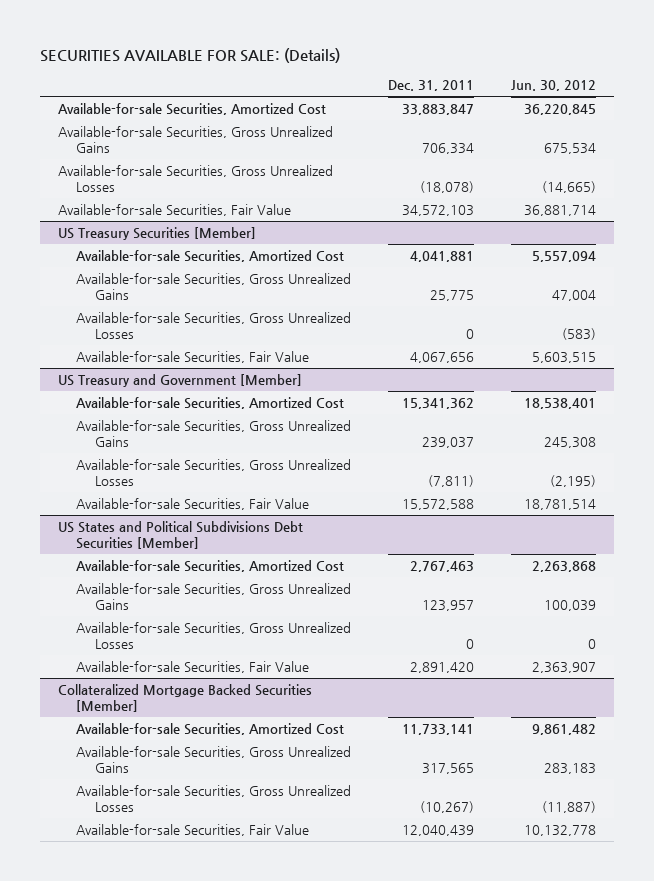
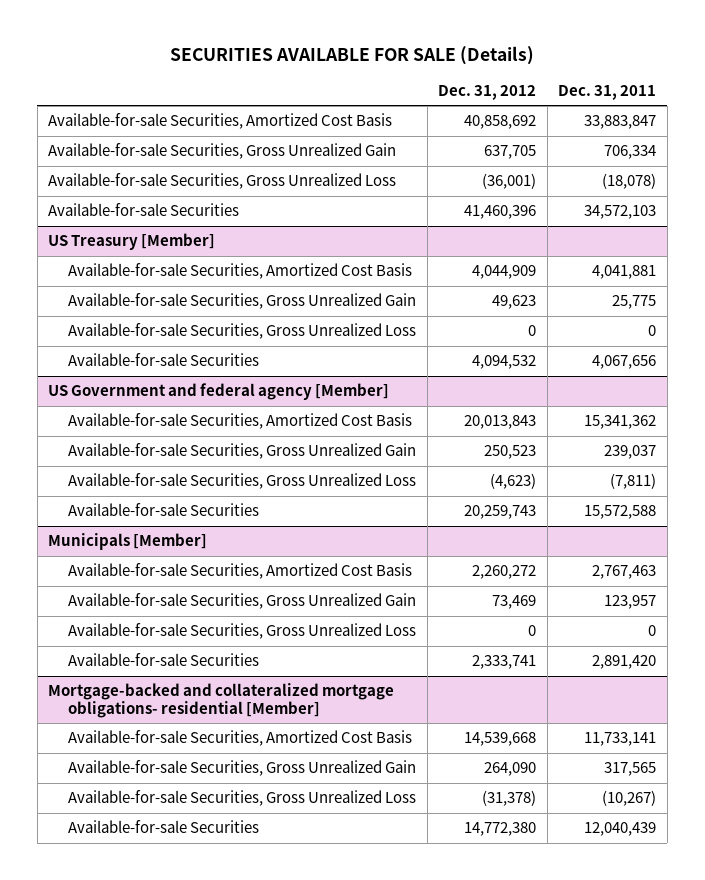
[39,48,340,64] SECURITIES AVAILABLE FOR SALE: (Details) -> [170,45,535,65] SECURITIES AVAILABLE FOR SALE (Details)
[510,80,596,92] Jun. 30, 2012 -> none
none -> [438,84,537,100] Dec. 31, 2012
[57,103,326,116] Available-for-sale Securities, Amortized Cost -> [48,113,393,130] Available-for-sale Securities, Amortized Cost Basis
[57,126,333,154] Available-for-sale Securities, Gross Unrealized Gains -> [48,143,397,160] Available-for-sale Securities, Gross Unrealized Gain
[57,165,333,193] Available-for-sale Securities, Gross Unrealized Losses -> [48,173,397,190] Available-for-sale Securities, Gross Unrealized Loss
[57,204,291,217] Available-for-sale Securities, Fair Value -> [48,203,240,217] Available-for-sale Securities
[57,227,256,241] US Treasury Securities [Member] -> [48,233,216,251] US Treasury [Member]
[76,250,345,263] Available-for-sale Securities, Amortized Cost -> [68,263,413,280] Available-for-sale Securities, Amortized Cost Basis
[76,273,352,301] Available-for-sale Securities, Gross Unrealized Gains -> [68,293,417,310] Available-for-sale Securities, Gross Unrealized Gain
[76,312,352,340] Available-for-sale Securities, Gross Unrealized Losses -> [68,323,417,340] Available-for-sale Securities, Gross Unrealized Loss
[76,351,310,364] Available-for-sale Securities, Fair Value -> [68,353,260,367] Available-for-sale Securities
[57,374,302,388] US Treasury and Government [Member] -> [48,383,390,401] US Government and federal agency [Member]
[76,397,345,410] Available-for-sale Securities, Amortized Cost -> [68,413,413,430] Available-for-sale Securities, Amortized Cost Basis
[76,420,352,448] Available-for-sale Securities, Gross Unrealized Gains -> [68,443,417,460] Available-for-sale Securities, Gross Unrealized Gain
[76,459,352,487] Available-for-sale Securities, Gross Unrealized Losses -> [68,473,417,490] Available-for-sale Securities, Gross Unrealized Loss
[76,498,310,511] Available-for-sale Securities, Fair Value -> [68,503,260,517] Available-for-sale Securities
[57,521,303,550] US States and Political Subdivisions Debt Securities [Member] -> [48,533,208,551] Municipals [Member]
[76,560,345,573] Available-for-sale Securities, Amortized Cost -> [68,563,413,580] Available-for-sale Securities, Amortized Cost Basis
[76,583,352,611] Available-for-sale Securities, Gross Unrealized Gains -> [68,593,417,610] Available-for-sale Securities, Gross Unrealized Gain
[76,622,352,650] Available-for-sale Securities, Gross Unrealized Losses -> [68,623,417,640] Available-for-sale Securities, Gross Unrealized Loss
[76,661,310,674] Available-for-sale Securities, Fair Value -> [68,653,260,667] Available-for-sale Securities
[57,684,312,713] Collateralized Mortgage Backed Securities [Member] -> [48,683,395,718] Mortgage-backed and collateralized mortgage obligations- residential [Member]
[76,723,345,736] Available-for-sale Securities, Amortized Cost -> [68,730,413,747] Available-for-sale Securities, Amortized Cost Basis
[76,746,352,774] Available-for-sale Securities, Gross Unrealized Gains -> [68,760,417,777] Available-for-sale Securities, Gross Unrealized Gain
[76,785,352,813] Available-for-sale Securities, Gross Unrealized Losses -> [68,790,417,807] Available-for-sale Securities, Gross Unrealized Loss
[76,824,310,837] Available-for-sale Securities, Fair Value -> [68,820,260,834] Available-for-sale Securities

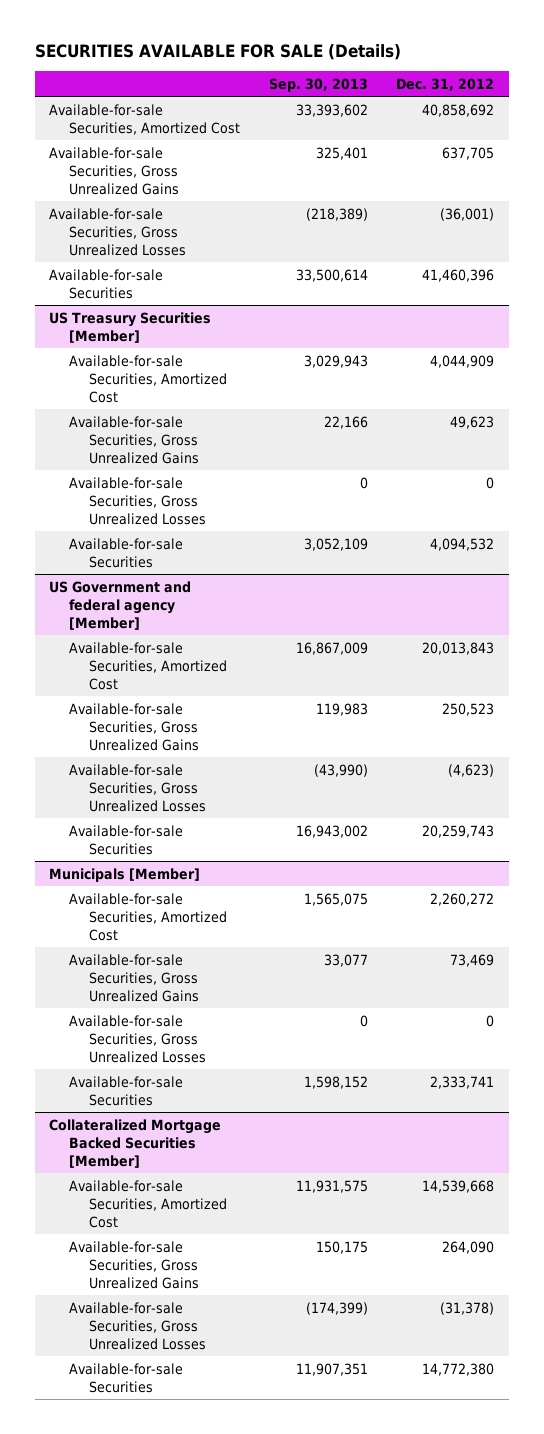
[558,84,657,100] Dec. 31, 2011 -> none
none -> [268,77,368,92] Sep. 30, 2013
[48,113,393,130] Available-for-sale Securities, Amortized Cost Basis -> [49,103,241,135] Available-for-sale Securities, Amortized Cost
[48,143,397,160] Available-for-sale Securities, Gross Unrealized Gain -> [49,146,180,195] Available-for-sale Securities, Gross Unrealized Gains
[48,173,397,190] Available-for-sale Securities, Gross Unrealized Loss -> [49,207,187,256] Available-for-sale Securities, Gross Unrealized Losses
[48,233,216,251] US Treasury [Member] -> [49,311,212,343] US Treasury Securities [Member]
[68,263,413,280] Available-for-sale Securities, Amortized Cost Basis -> [69,354,228,403] Available-for-sale Securities, Amortized Cost
[68,293,417,310] Available-for-sale Securities, Gross Unrealized Gain -> [69,415,200,464] Available-for-sale Securities, Gross Unrealized Gains
[68,323,417,340] Available-for-sale Securities, Gross Unrealized Loss -> [69,476,207,525] Available-for-sale Securities, Gross Unrealized Losses
[68,413,413,430] Available-for-sale Securities, Amortized Cost Basis -> [69,641,228,690] Available-for-sale Securities, Amortized Cost
[68,443,417,460] Available-for-sale Securities, Gross Unrealized Gain -> [69,702,200,751] Available-for-sale Securities, Gross Unrealized Gains
[68,473,417,490] Available-for-sale Securities, Gross Unrealized Loss -> [69,763,207,812] Available-for-sale Securities, Gross Unrealized Losses
[68,563,413,580] Available-for-sale Securities, Amortized Cost Basis -> [69,892,228,941] Available-for-sale Securities, Amortized Cost
[68,593,417,610] Available-for-sale Securities, Gross Unrealized Gain -> [69,953,200,1002] Available-for-sale Securities, Gross Unrealized Gains
[68,623,417,640] Available-for-sale Securities, Gross Unrealized Loss -> [69,1014,207,1063] Available-for-sale Securities, Gross Unrealized Losses
[48,683,395,718] Mortgage-backed and collateralized mortgage obligations- residential [Member] -> [49,1118,222,1168] Collateralized Mortgage Backed Securities [Member]
[68,730,413,747] Available-for-sale Securities, Amortized Cost Basis -> [69,1179,228,1228] Available-for-sale Securities, Amortized Cost
[68,760,417,777] Available-for-sale Securities, Gross Unrealized Gain -> [69,1240,200,1289] Available-for-sale Securities, Gross Unrealized Gains
[68,790,417,807] Available-for-sale Securities, Gross Unrealized Loss -> [69,1301,207,1350] Available-for-sale Securities, Gross Unrealized Losses

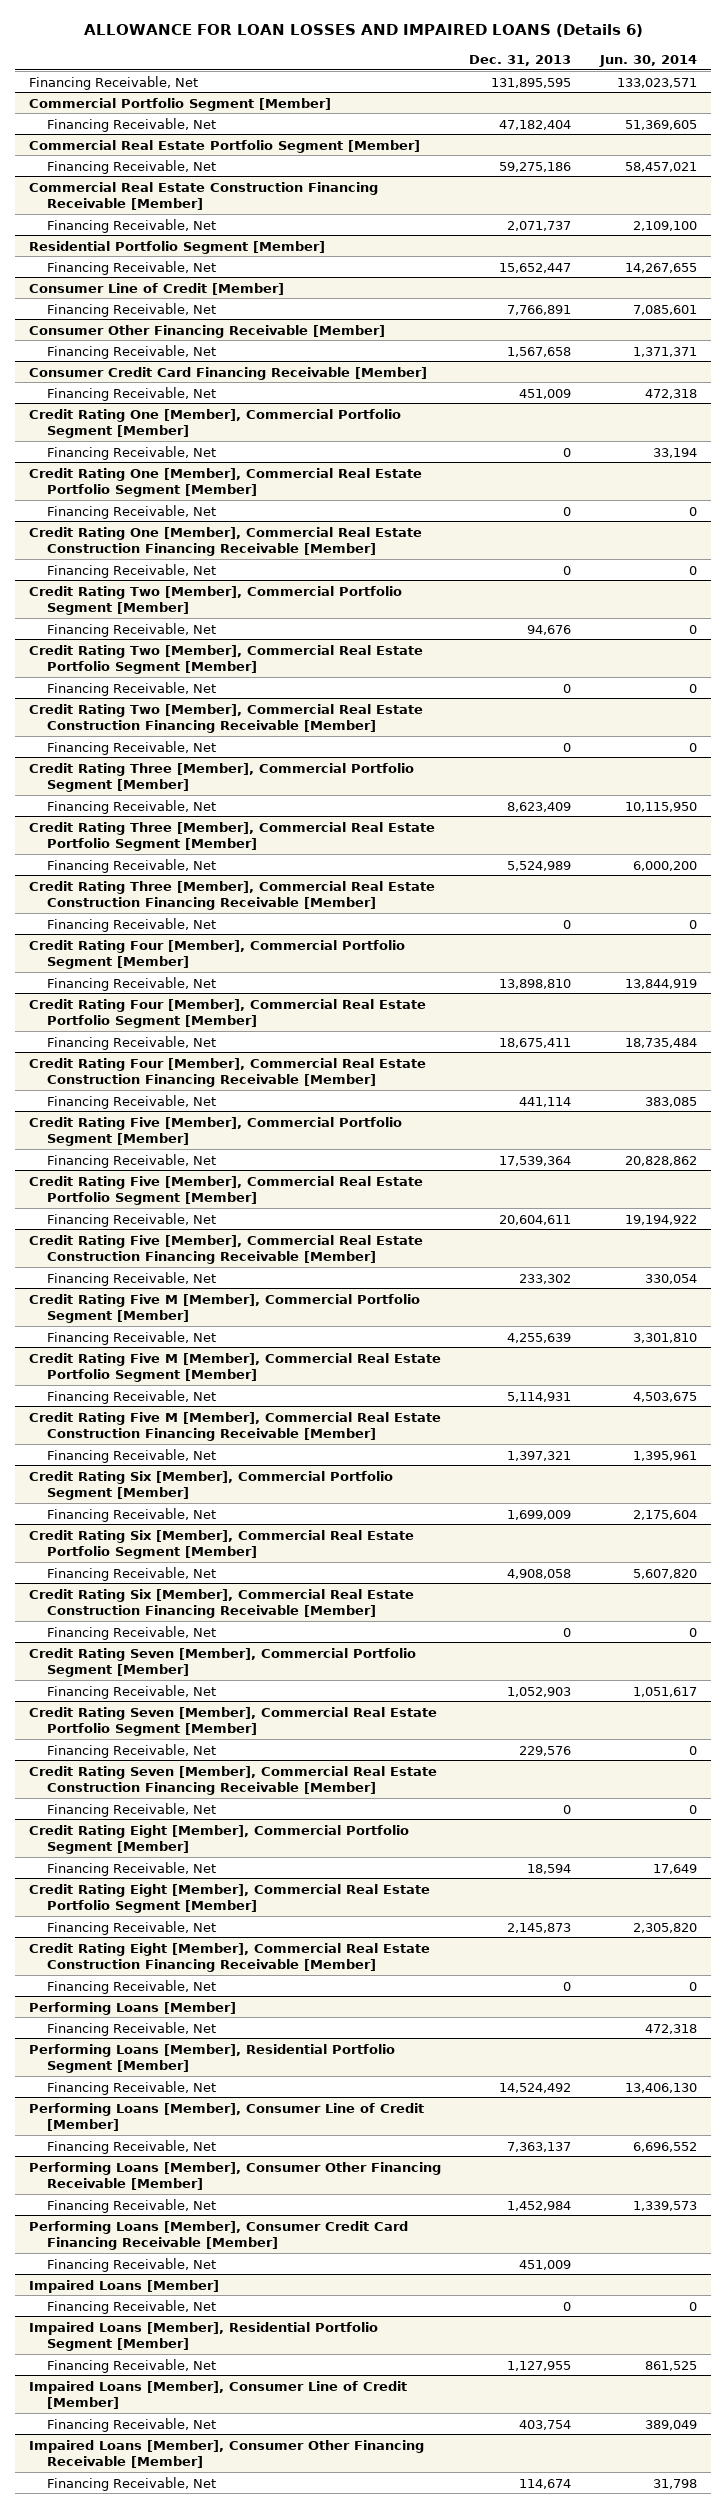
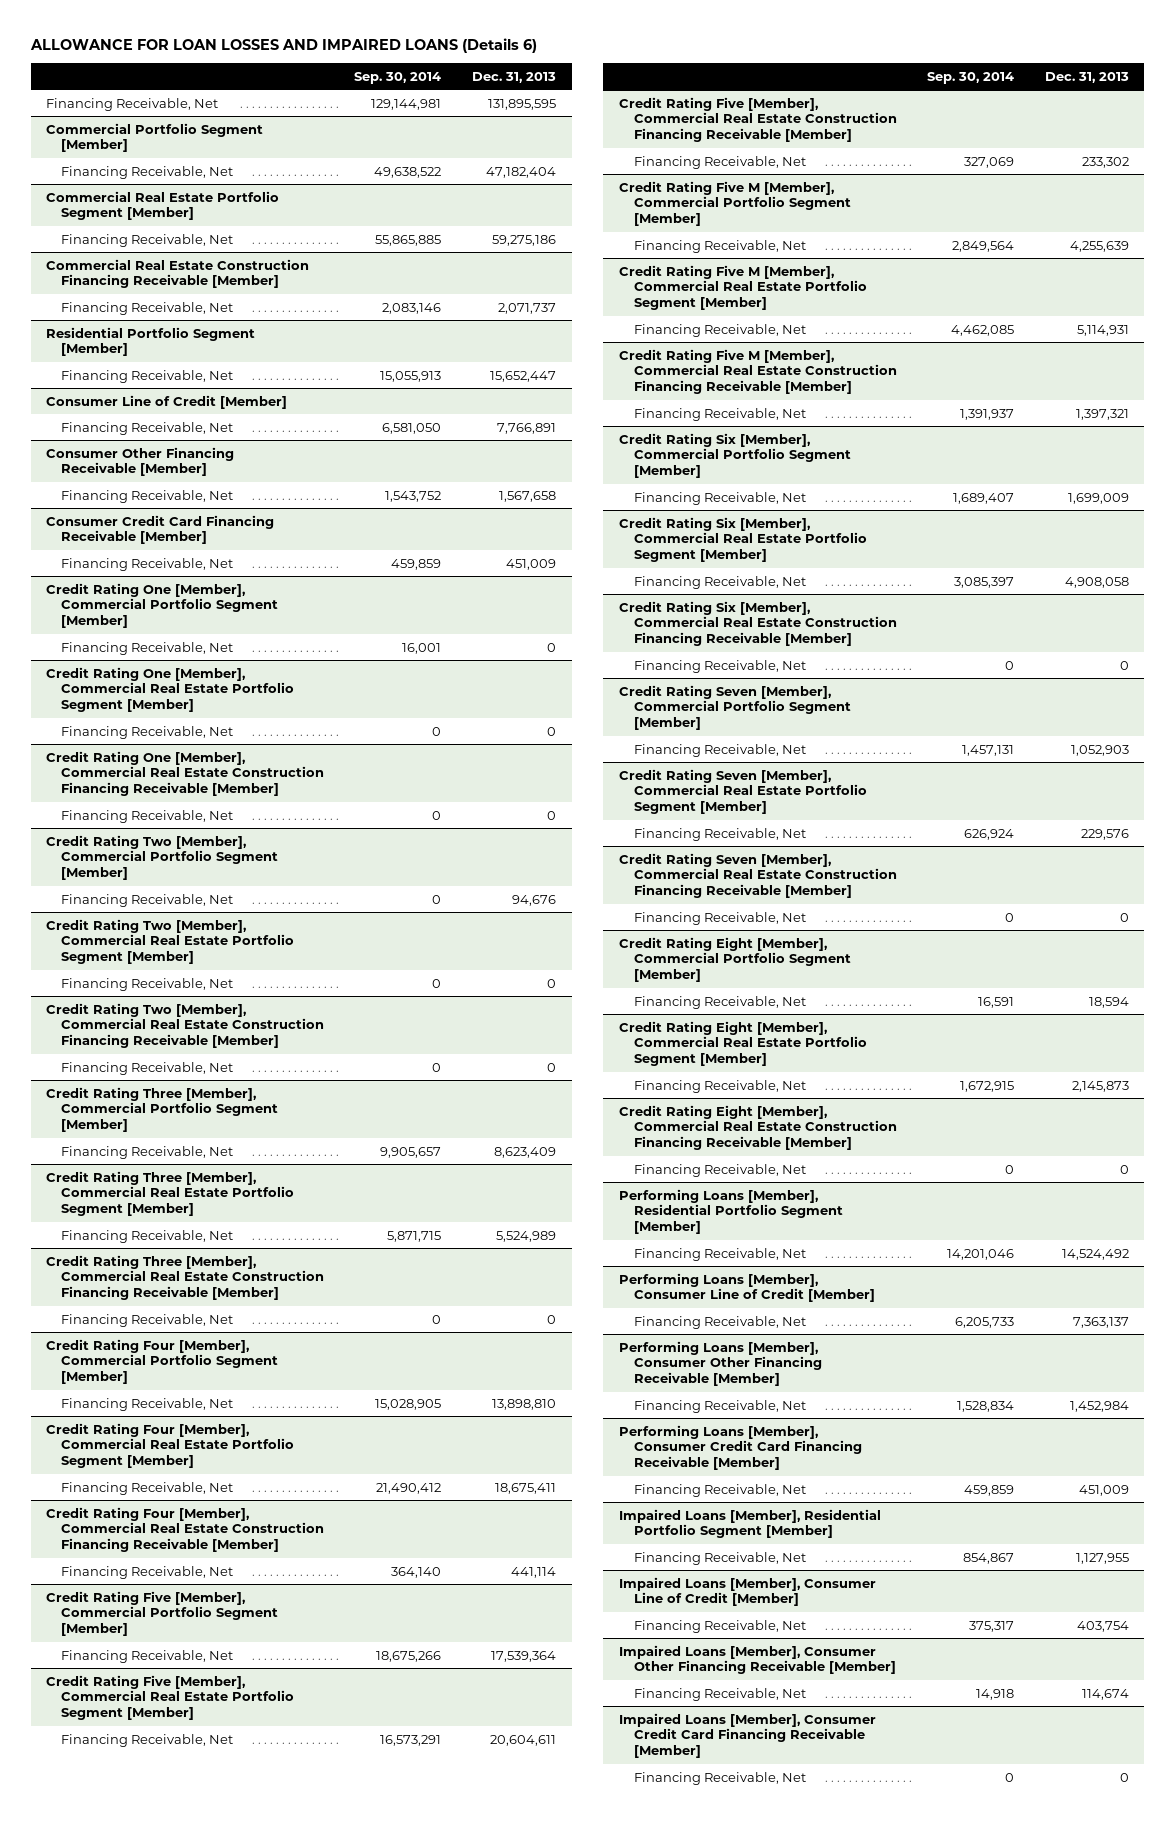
[598,54,697,67] Jun. 30, 2014 -> none
none -> [354,71,442,84] Sep. 30, 2014
[28,2001,236,2015] Performing Loans [Member] -> none
[46,2021,216,2036] Financing Receivable, Net -> none
[28,2279,219,2293] Impaired Loans [Member] -> none
[46,2299,216,2314] Financing Receivable, Net -> none
none -> [618,1712,876,1759] Impaired Loans [Member], Consumer Credit Card Financing Receivable [Member]
none -> [633,1771,806,1785] Financing Receivable, Net

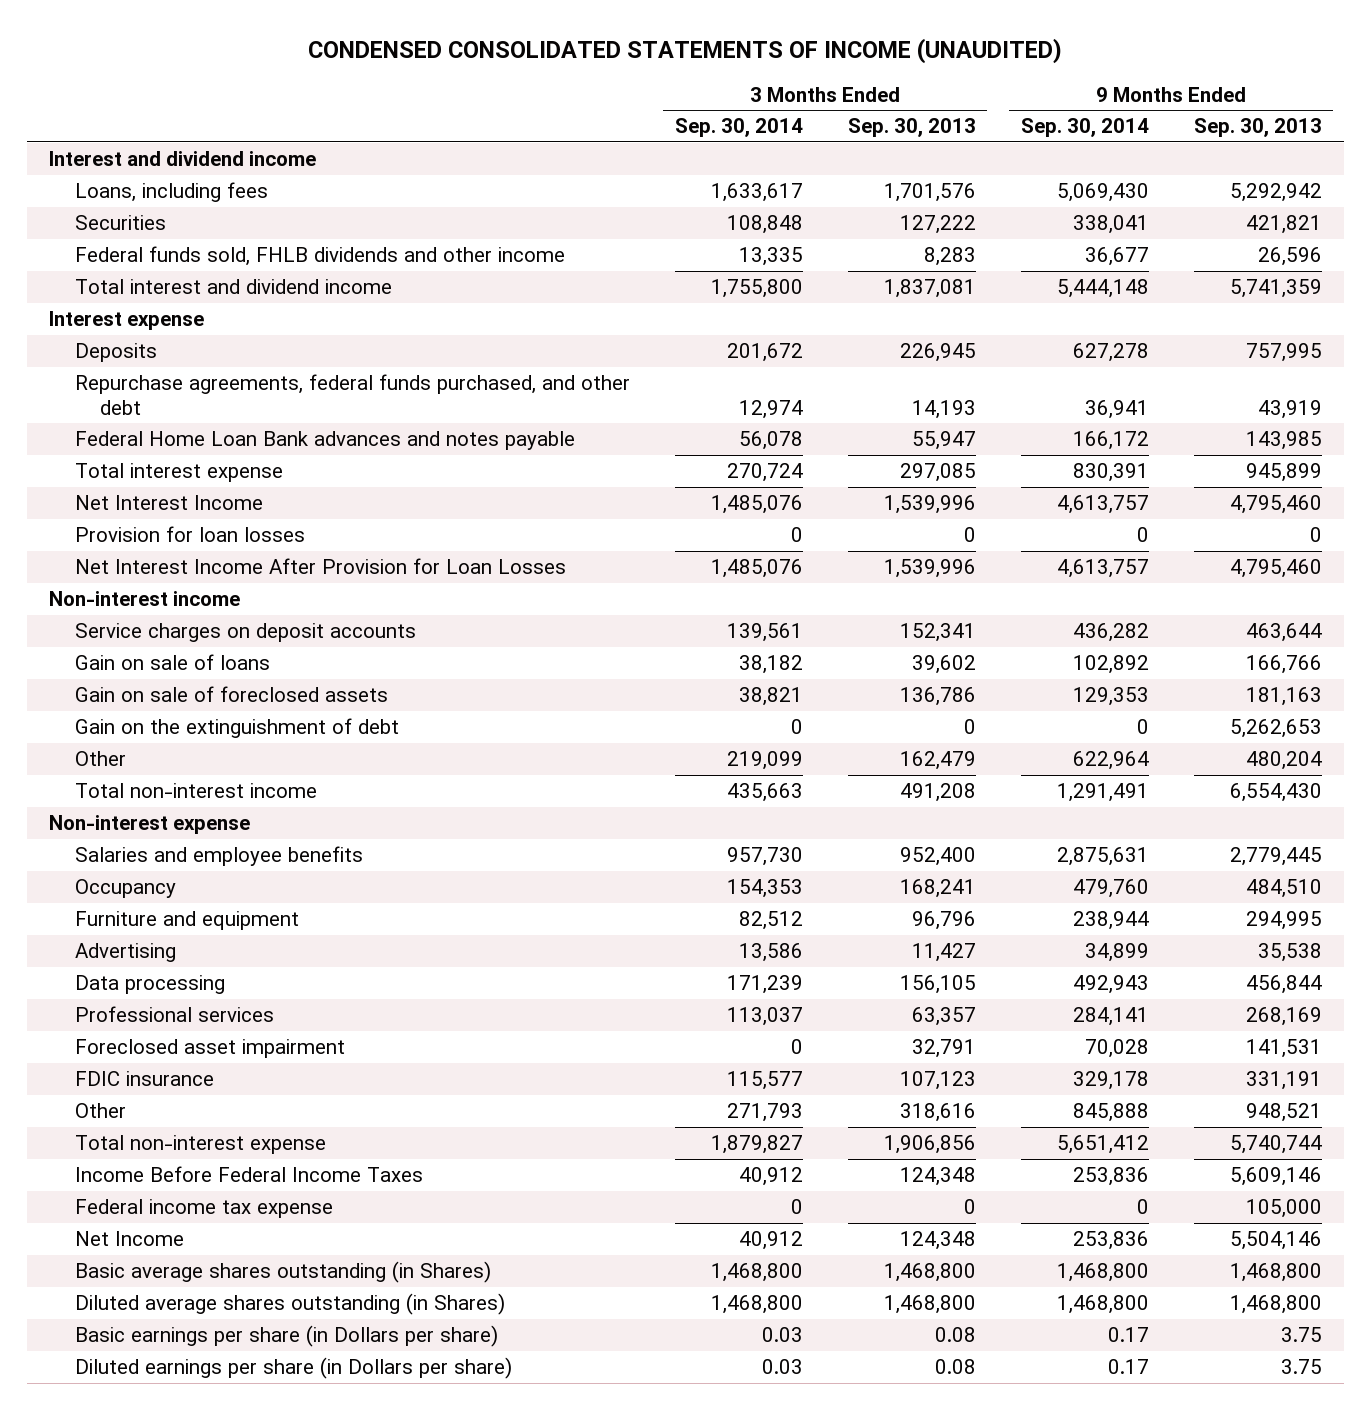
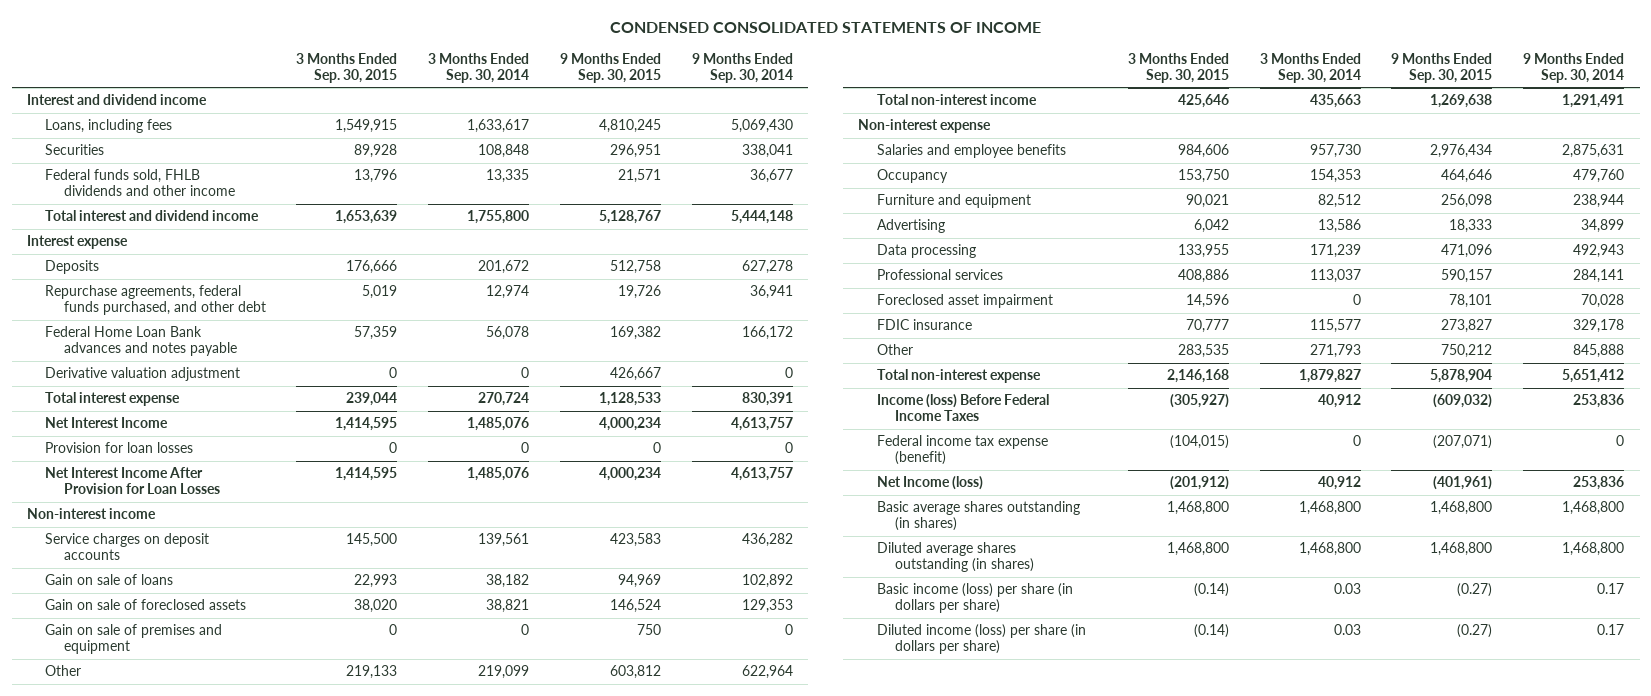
[308,38,1063,65] CONDENSED CONSOLIDATED STATEMENTS OF INCOME (UNAUDITED) -> [609,21,1041,33] CONDENSED CONSOLIDATED STATEMENTS OF INCOME
[847,118,976,138] Sep. 30, 2013 -> none
[1193,118,1322,138] Sep. 30, 2013 -> none
none -> [296,52,398,83] 3 Months Ended Sep. 30, 2015
none -> [560,52,662,83] 9 Months Ended Sep. 30, 2015
none -> [45,367,241,382] Derivative valuation adjustment
[74,718,399,739] Gain on the extinguishment of debt -> none
none -> [45,624,223,655] Gain on sale of premises and equipment
[74,1166,423,1183] Income Before Federal Income Taxes -> [876,394,1049,422] Income (loss) Before Federal Income Taxes
[74,1199,333,1219] Federal income tax expense -> [876,435,1048,466] Federal income tax expense (benefit)
[74,1231,184,1247] Net Income -> [876,476,983,491] Net Income (loss)
[74,1261,491,1284] Basic average shares outstanding (in Shares) -> [876,501,1080,532] Basic average shares outstanding (in shares)
[74,1293,505,1316] Diluted average shares outstanding (in Shares) -> [876,542,1034,573] Diluted average shares outstanding (in shares)
[74,1325,498,1348] Basic earnings per share (in Dollars per share) -> [876,583,1073,614] Basic income (loss) per share (in dollars per share)
[74,1357,512,1380] Diluted earnings per share (in Dollars per share) -> [876,624,1086,655] Diluted income (loss) per share (in dollars per share)

